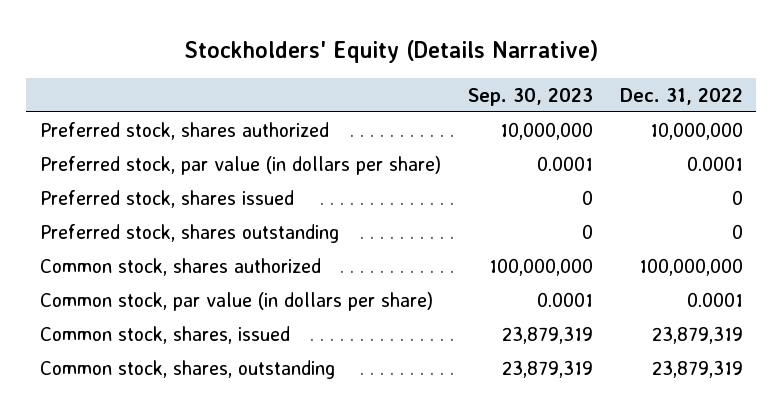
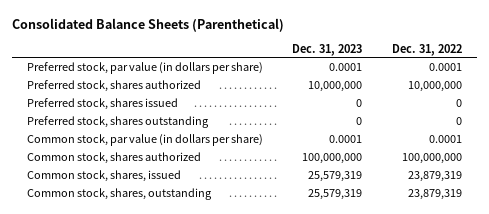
[184,39,599,63] Stockholders' Equity (Details Narrative) -> [11,17,284,32] Consolidated Balance Sheets (Parenthetical)
[467,87,593,106] Sep. 30, 2023 -> none
none -> [292,43,363,56] Dec. 31, 2023
[39,121,329,140] Preferred stock, shares authorized -> [26,79,201,92] Preferred stock, shares authorized
[39,257,321,276] Common stock, shares authorized -> [26,151,201,164] Common stock, shares authorized

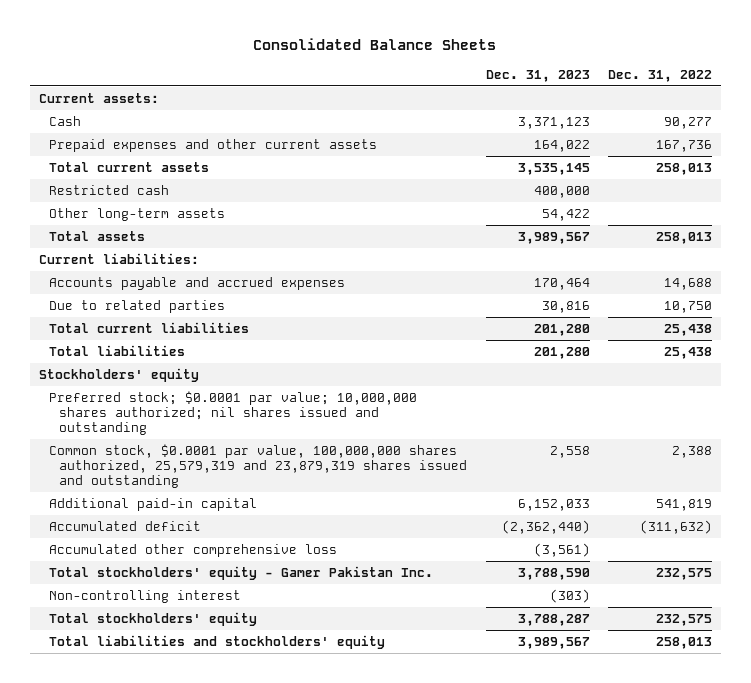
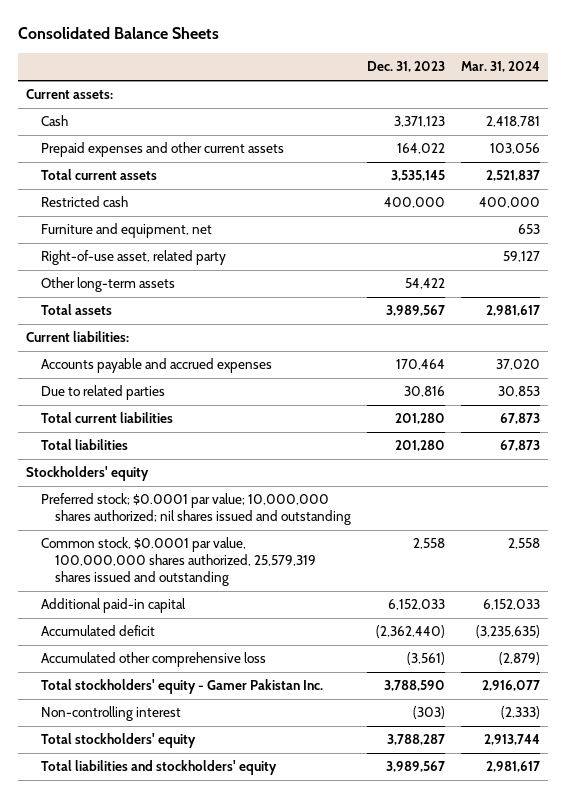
[607,69,712,82] Dec. 31, 2022 -> none
none -> [461,61,541,73] Mar. 31, 2024
none -> [40,223,212,239] Furniture and equipment, net
none -> [40,250,226,266] Right-of-use asset, related party
[49,444,468,488] Common stock, $0.0001 par value, 100,000,000 shares authorized, 25,579,319 and 23,879,319 shares issued and outstanding -> [40,537,317,587] Common stock, $0.0001 par value, 100,000,000 shares authorized, 25,579,319 shares issued and outstanding

